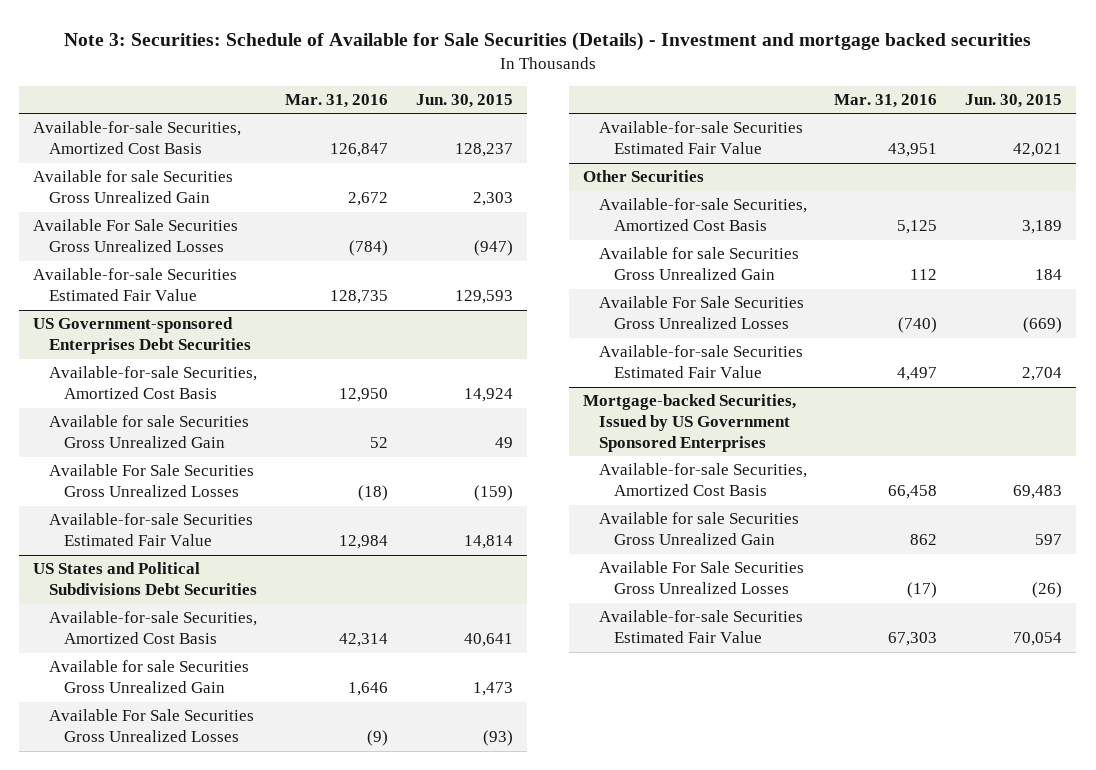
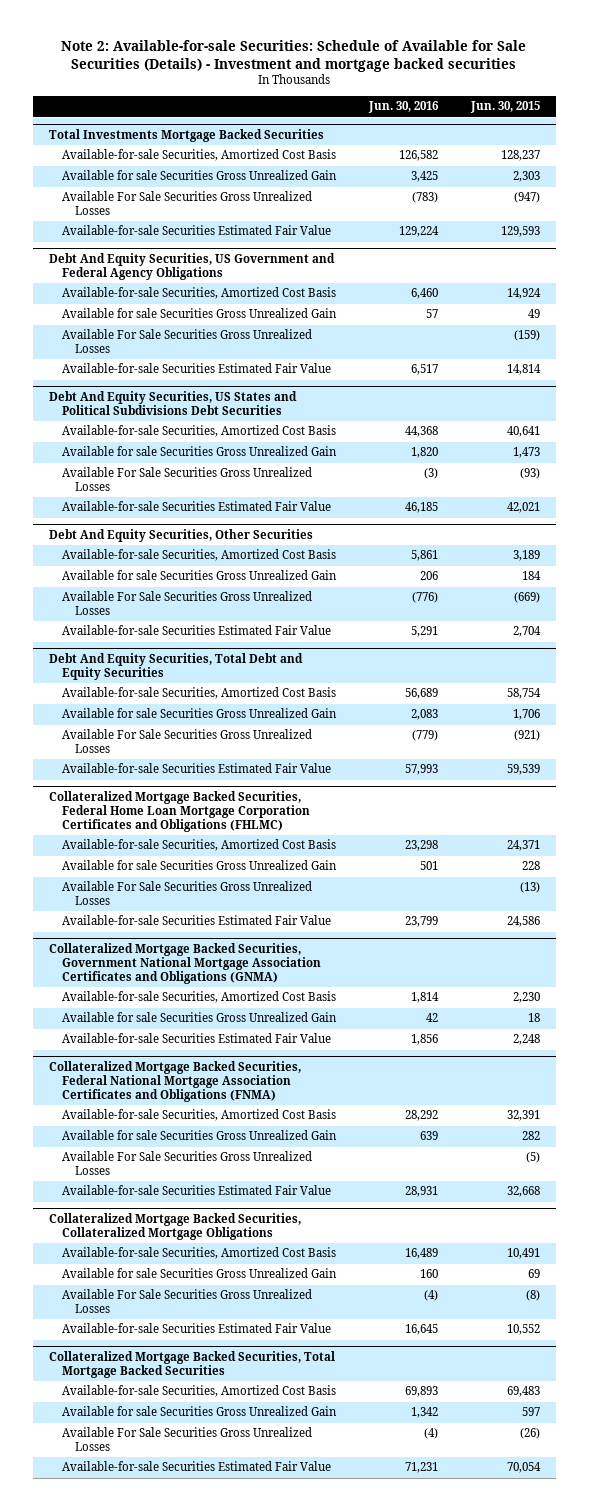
[63,31,1031,51] Note 3: Securities: Schedule of Available for Sale Securities (Details) - Investment and mortgage backed securities -> [61,39,527,72] Note 2: Available-for-sale Securities: Schedule of Available for Sale Securities (Details) - Investment and mortgage backed securities
[284,94,388,109] Mar. 31, 2016 -> none
none -> [367,101,439,114] Jun. 30, 2016
none -> [49,129,325,143] Total Investments Mortgage Backed Securities
[33,317,251,355] US Government-sponsored Enterprises Debt Securities -> none
none -> [49,253,336,280] Debt And Equity Securities, US Government and Federal Agency Obligations
[33,562,257,596] US States and Political Subdivisions Debt Securities -> [49,391,298,415] Debt And Equity Securities, US States and Political Subdivisions Debt Securities
[583,170,705,183] Other Securities -> none
none -> [49,529,314,543] Debt And Equity Securities, Other Securities
[583,394,797,453] Mortgage-backed Securities, Issued by US Government Sponsored Enterprises -> none
none -> [49,653,304,680] Debt And Equity Securities, Total Debt and Equity Securities
none -> [62,687,337,700] Available-for-sale Securities, Amortized Cost Basis
none -> [62,708,338,719] Available for sale Securities Gross Unrealized Gain
none -> [62,729,313,754] Available For Sale Securities Gross Unrealized Losses
none -> [62,763,332,774] Available-for-sale Securities Estimated Fair Value
none -> [49,791,311,832] Collateralized Mortgage Backed Securities, Federal Home Loan Mortgage Corporation Certificates and Obligations (FHLMC)
none -> [62,839,337,852] Available-for-sale Securities, Amortized Cost Basis
none -> [62,860,338,871] Available for sale Securities Gross Unrealized Gain
none -> [62,881,313,906] Available For Sale Securities Gross Unrealized Losses
none -> [62,915,332,926] Available-for-sale Securities Estimated Fair Value
none -> [49,943,322,984] Collateralized Mortgage Backed Securities, Government National Mortgage Association Certificates and Obligations (GNMA)
none -> [62,991,337,1004] Available-for-sale Securities, Amortized Cost Basis
none -> [62,1012,338,1023] Available for sale Securities Gross Unrealized Gain
none -> [62,1033,332,1044] Available-for-sale Securities Estimated Fair Value
none -> [49,1061,302,1102] Collateralized Mortgage Backed Securities, Federal National Mortgage Association Certificates and Obligations (FNMA)
none -> [62,1109,337,1122] Available-for-sale Securities, Amortized Cost Basis
none -> [62,1130,338,1141] Available for sale Securities Gross Unrealized Gain
none -> [62,1151,313,1176] Available For Sale Securities Gross Unrealized Losses
none -> [62,1185,332,1196] Available-for-sale Securities Estimated Fair Value
none -> [49,1213,302,1240] Collateralized Mortgage Backed Securities, Collateralized Mortgage Obligations
none -> [62,1247,337,1260] Available-for-sale Securities, Amortized Cost Basis
none -> [62,1268,338,1279] Available for sale Securities Gross Unrealized Gain
none -> [62,1289,313,1314] Available For Sale Securities Gross Unrealized Losses
none -> [62,1323,332,1334] Available-for-sale Securities Estimated Fair Value
none -> [49,1351,336,1378] Collateralized Mortgage Backed Securities, Total Mortgage Backed Securities

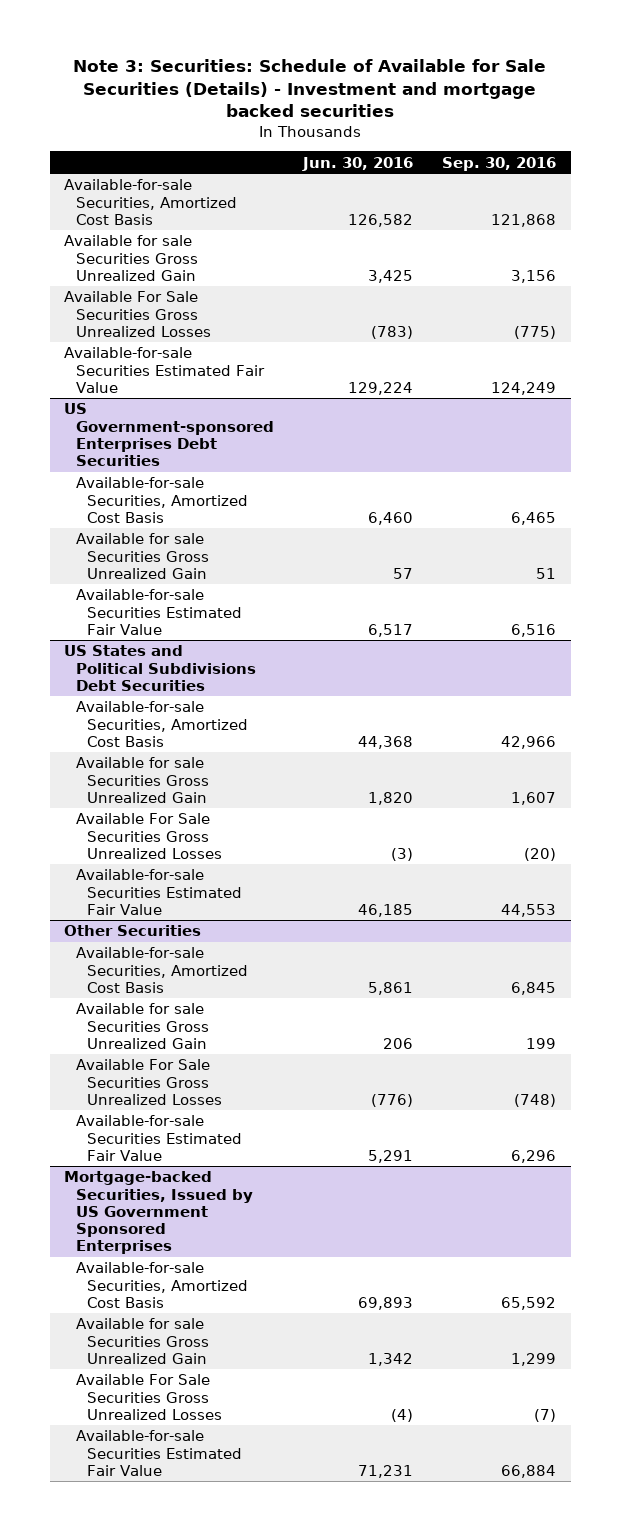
[61,39,527,72] Note 2: Available-for-sale Securities: Schedule of Available for Sale Securities (Details) - Investment and mortgage backed securities -> [73,59,547,118] Note 3: Securities: Schedule of Available for Sale Securities (Details) - Investment and mortgage backed securities
[469,101,540,114] Jun. 30, 2015 -> none
none -> [442,156,557,171] Sep. 30, 2016
[49,129,325,143] Total Investments Mortgage Backed Securities -> none
[49,253,336,280] Debt And Equity Securities, US Government and Federal Agency Obligations -> none
none -> [64,403,274,466] US Government-sponsored Enterprises Debt Securities
[62,329,313,354] Available For Sale Securities Gross Unrealized Losses -> none
[49,391,298,415] Debt And Equity Securities, US States and Political Subdivisions Debt Securities -> [64,645,256,691] US States and Political Subdivisions Debt Securities
[49,529,314,543] Debt And Equity Securities, Other Securities -> none
none -> [64,925,202,937] Other Securities
[49,653,304,680] Debt And Equity Securities, Total Debt and Equity Securities -> none
[62,687,337,700] Available-for-sale Securities, Amortized Cost Basis -> none
[62,708,338,719] Available for sale Securities Gross Unrealized Gain -> none
[62,729,313,754] Available For Sale Securities Gross Unrealized Losses -> none
[62,763,332,774] Available-for-sale Securities Estimated Fair Value -> none
[49,791,311,832] Collateralized Mortgage Backed Securities, Federal Home Loan Mortgage Corporation Certificates and Obligations (FHLMC) -> none
[62,839,337,852] Available-for-sale Securities, Amortized Cost Basis -> none
[62,860,338,871] Available for sale Securities Gross Unrealized Gain -> none
[62,881,313,906] Available For Sale Securities Gross Unrealized Losses -> none
[62,915,332,926] Available-for-sale Securities Estimated Fair Value -> none
[49,943,322,984] Collateralized Mortgage Backed Securities, Government National Mortgage Association Certificates and Obligations (GNMA) -> none
[62,991,337,1004] Available-for-sale Securities, Amortized Cost Basis -> none
[62,1012,338,1023] Available for sale Securities Gross Unrealized Gain -> none
[62,1033,332,1044] Available-for-sale Securities Estimated Fair Value -> none
[49,1061,302,1102] Collateralized Mortgage Backed Securities, Federal National Mortgage Association Certificates and Obligations (FNMA) -> none
[62,1109,337,1122] Available-for-sale Securities, Amortized Cost Basis -> none
[62,1130,338,1141] Available for sale Securities Gross Unrealized Gain -> none
[62,1151,313,1176] Available For Sale Securities Gross Unrealized Losses -> none
[62,1185,332,1196] Available-for-sale Securities Estimated Fair Value -> none
[49,1213,302,1240] Collateralized Mortgage Backed Securities, Collateralized Mortgage Obligations -> none
[62,1247,337,1260] Available-for-sale Securities, Amortized Cost Basis -> none
[62,1268,338,1279] Available for sale Securities Gross Unrealized Gain -> none
[62,1289,313,1314] Available For Sale Securities Gross Unrealized Losses -> none
[62,1323,332,1334] Available-for-sale Securities Estimated Fair Value -> none
[49,1351,336,1378] Collateralized Mortgage Backed Securities, Total Mortgage Backed Securities -> none
none -> [64,1171,253,1255] Mortgage-backed Securities, Issued by US Government Sponsored Enterprises

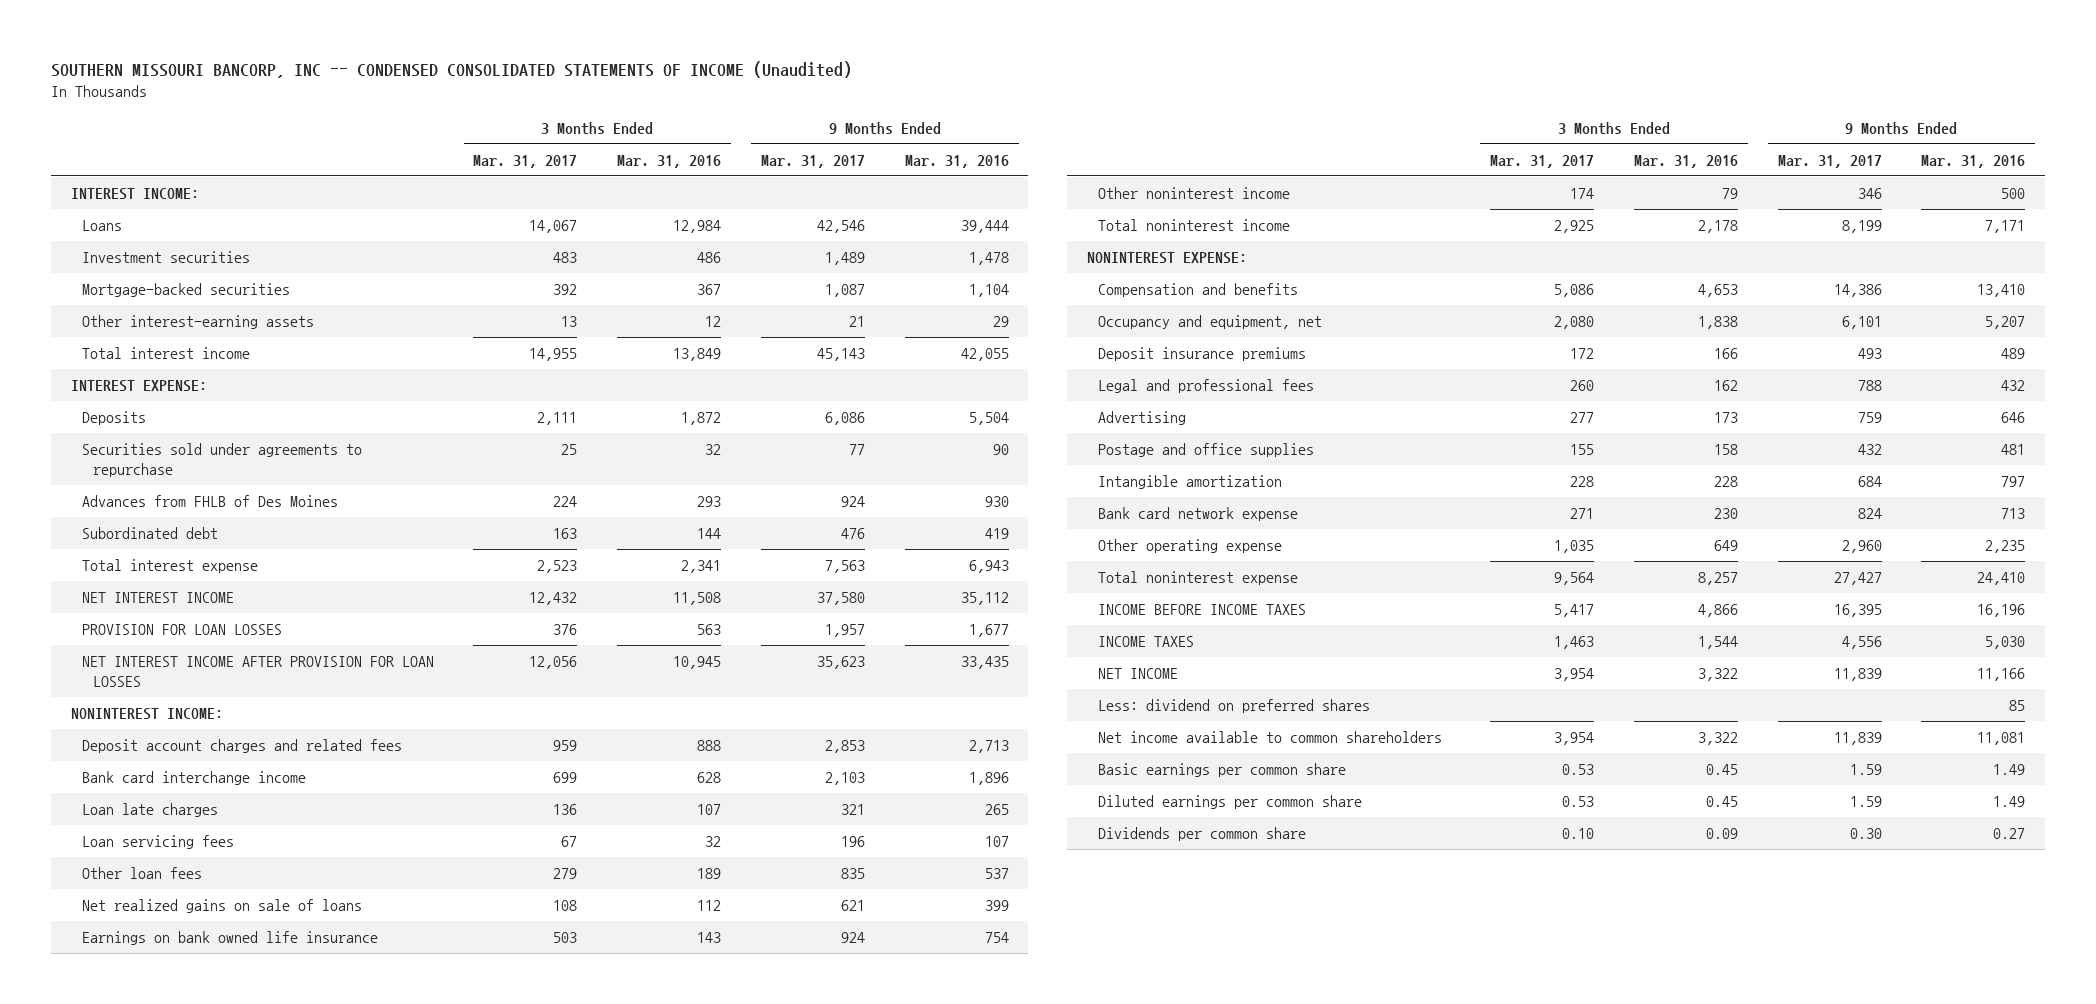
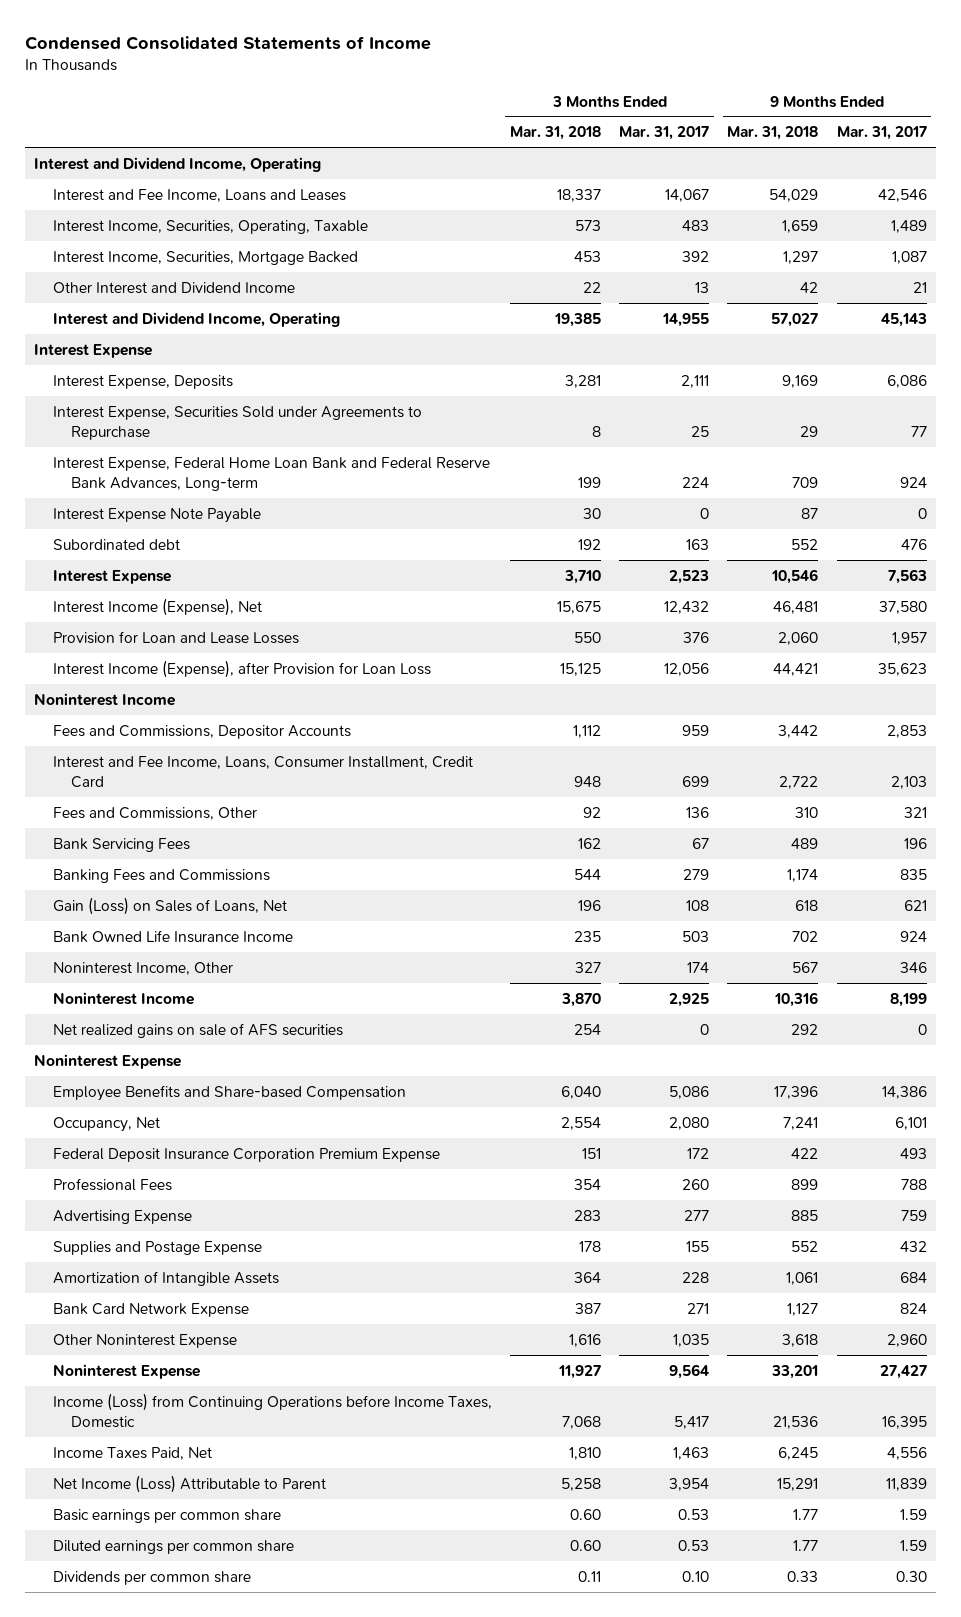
[50,61,852,79] SOUTHERN MISSOURI BANCORP, INC -- CONDENSED CONSOLIDATED STATEMENTS OF INCOME (Unaudited) -> [24,36,431,51] Condensed Consolidated Statements of Income
[617,154,722,168] Mar. 31, 2016 -> none
[904,154,1009,168] Mar. 31, 2016 -> none
none -> [509,126,601,141] Mar. 31, 2018
none -> [727,126,819,141] Mar. 31, 2018
[70,188,199,201] INTEREST INCOME: -> [33,156,321,172] Interest and Dividend Income, Operating
[81,220,122,232] Loans -> [52,188,346,202] Interest and Fee Income, Loans and Leases
[81,251,250,264] Investment securities -> [52,219,368,234] Interest Income, Securities, Operating, Taxable
[81,283,290,298] Mortgage-backed securities -> [52,250,358,265] Interest Income, Securities, Mortgage Backed
[81,315,314,330] Other interest-earning assets -> [52,281,295,294] Other Interest and Dividend Income
[81,347,250,360] Total interest income -> [52,311,340,327] Interest and Dividend Income, Operating
[70,380,207,393] INTEREST EXPENSE: -> [33,343,152,358] Interest Expense
[81,411,146,426] Deposits -> [52,374,233,389] Interest Expense, Deposits
[81,443,362,477] Securities sold under agreements to repurchase -> [52,405,422,441] Interest Expense, Securities Sold under Agreements to Repurchase
[81,495,338,508] Advances from FHLB of Des Moines -> [52,456,490,492] Interest Expense, Federal Home Loan Bank and Federal Reserve Bank Advances, Long-term
none -> [52,507,261,523] Interest Expense Note Payable
[1098,699,1371,714] Less: dividend on preferred shares -> none
[1098,731,1443,744] Net income available to common shareholders -> none
[81,559,258,574] Total interest expense -> [52,569,171,584] Interest Expense
[81,592,234,604] NET INTEREST INCOME -> [52,597,262,616] Interest Income (Expense), Net
[81,624,282,636] PROVISION FOR LOAN LOSSES -> [52,630,299,644] Provision for Loan and Lease Losses
[81,656,434,687] NET INTEREST INCOME AFTER PROVISION FOR LOAN LOSSES -> [52,659,431,678] Interest Income (Expense), after Provision for Loan Loss
[70,708,223,721] NONINTEREST INCOME: -> [33,692,175,706] Noninterest Income
[81,739,402,754] Deposit account charges and related fees -> [52,724,351,739] Fees and Commissions, Depositor Accounts
[81,771,306,786] Bank card interchange income -> [52,755,473,789] Interest and Fee Income, Loans, Consumer Installment, Credit Card
[81,803,218,818] Loan late charges -> [52,806,257,820] Fees and Commissions, Other
[81,835,234,850] Loan servicing fees -> [52,837,190,852] Bank Servicing Fees
[81,867,202,880] Other loan fees -> [52,868,270,883] Banking Fees and Commissions
[81,899,362,914] Net realized gains on sale of loans -> [52,896,287,915] Gain (Loss) on Sales of Loans, Net
[81,931,378,946] Earnings on bank owned life insurance -> [52,929,293,943] Bank Owned Life Insurance Income
[1098,187,1291,200] Other noninterest income -> [52,961,233,975] Noninterest Income, Other
[1098,219,1291,232] Total noninterest income -> [52,991,194,1005] Noninterest Income
none -> [52,1022,343,1038] Net realized gains on sale of AFS securities
[1087,252,1248,265] NONINTEREST EXPENSE: -> [33,1053,181,1069] Noninterest Expense
[1098,283,1299,298] Compensation and benefits -> [52,1084,406,1101] Employee Benefits and Share-based Compensation
[1098,315,1323,330] Occupancy and equipment, net -> [52,1116,160,1132] Occupancy, Net
[1098,347,1307,362] Deposit insurance premiums -> [52,1147,440,1162] Federal Deposit Insurance Corporation Premium Expense
[1098,379,1315,394] Legal and professional fees -> [52,1177,172,1191] Professional Fees
[1098,411,1187,426] Advertising -> [52,1209,192,1224] Advertising Expense
[1098,443,1315,458] Postage and office supplies -> [52,1240,262,1255] Supplies and Postage Expense
[1098,475,1283,490] Intangible amortization -> [52,1270,279,1286] Amortization of Intangible Assets
[1098,507,1299,522] Bank card network expense -> [52,1302,249,1317] Bank Card Network Expense
[1098,539,1283,554] Other operating expense -> [52,1333,237,1348] Other Noninterest Expense
[1098,571,1299,586] Total noninterest expense -> [52,1363,200,1379] Noninterest Expense
[1098,604,1307,616] INCOME BEFORE INCOME TAXES -> [52,1392,492,1429] Income (Loss) from Continuing Operations before Income Taxes, Domestic
[1098,636,1195,648] INCOME TAXES -> [52,1446,212,1460] Income Taxes Paid, Net
[1098,668,1179,680] NET INCOME -> [52,1474,326,1493] Net Income (Loss) Attributable to Parent

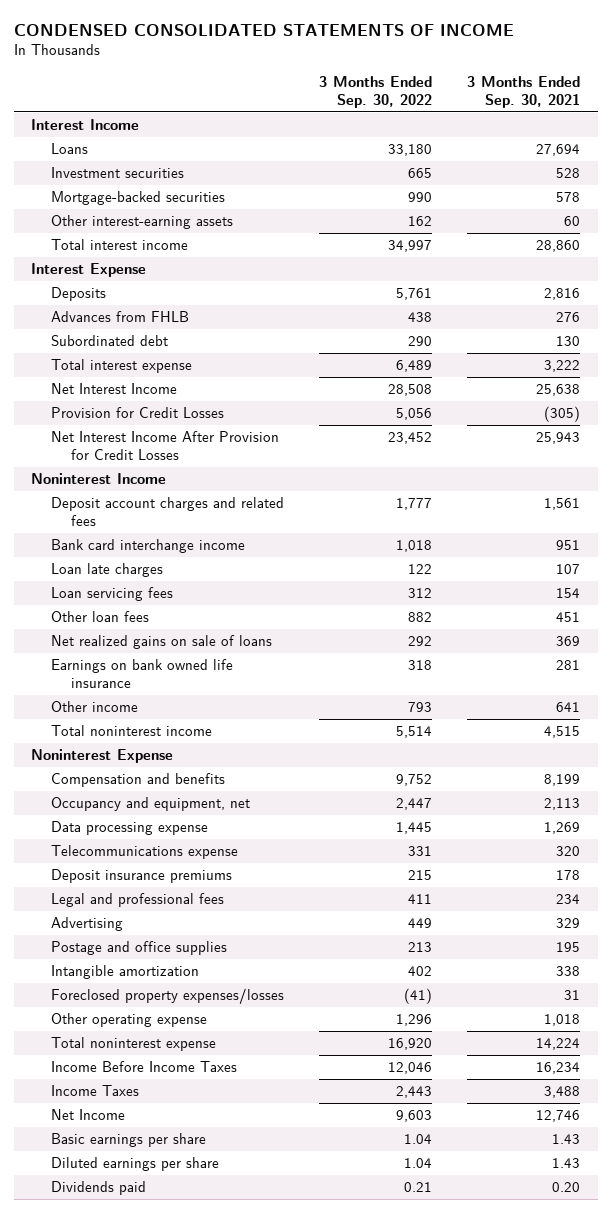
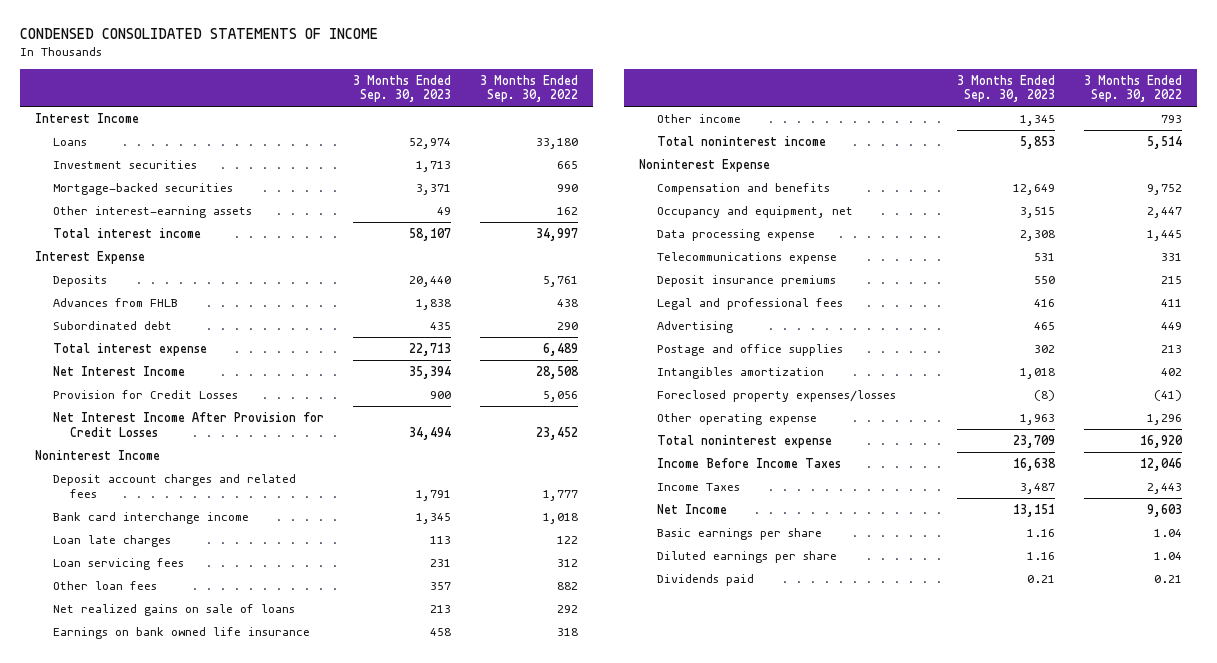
[467,75,581,108] 3 Months Ended Sep. 30, 2021 -> none
none -> [352,74,451,103] 3 Months Ended Sep. 30, 2023
[50,964,199,979] Intangible amortization -> [656,366,824,379] Intangibles amortization

